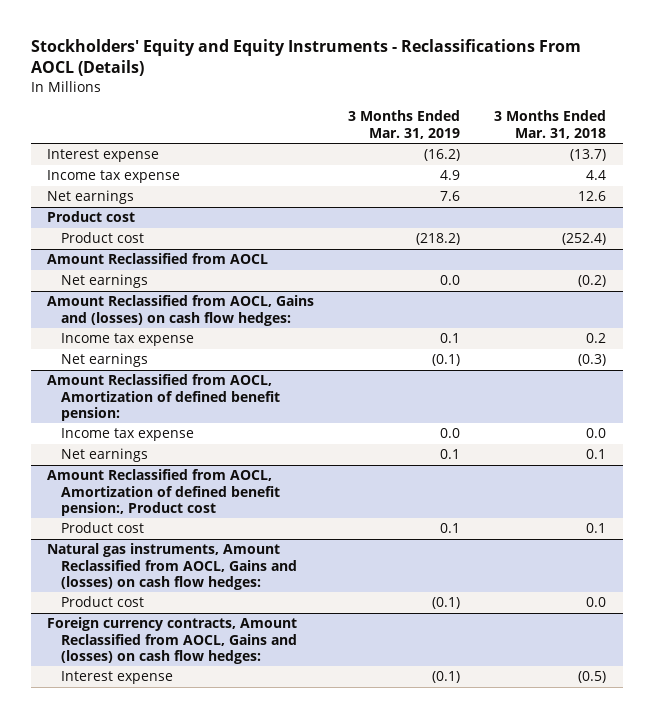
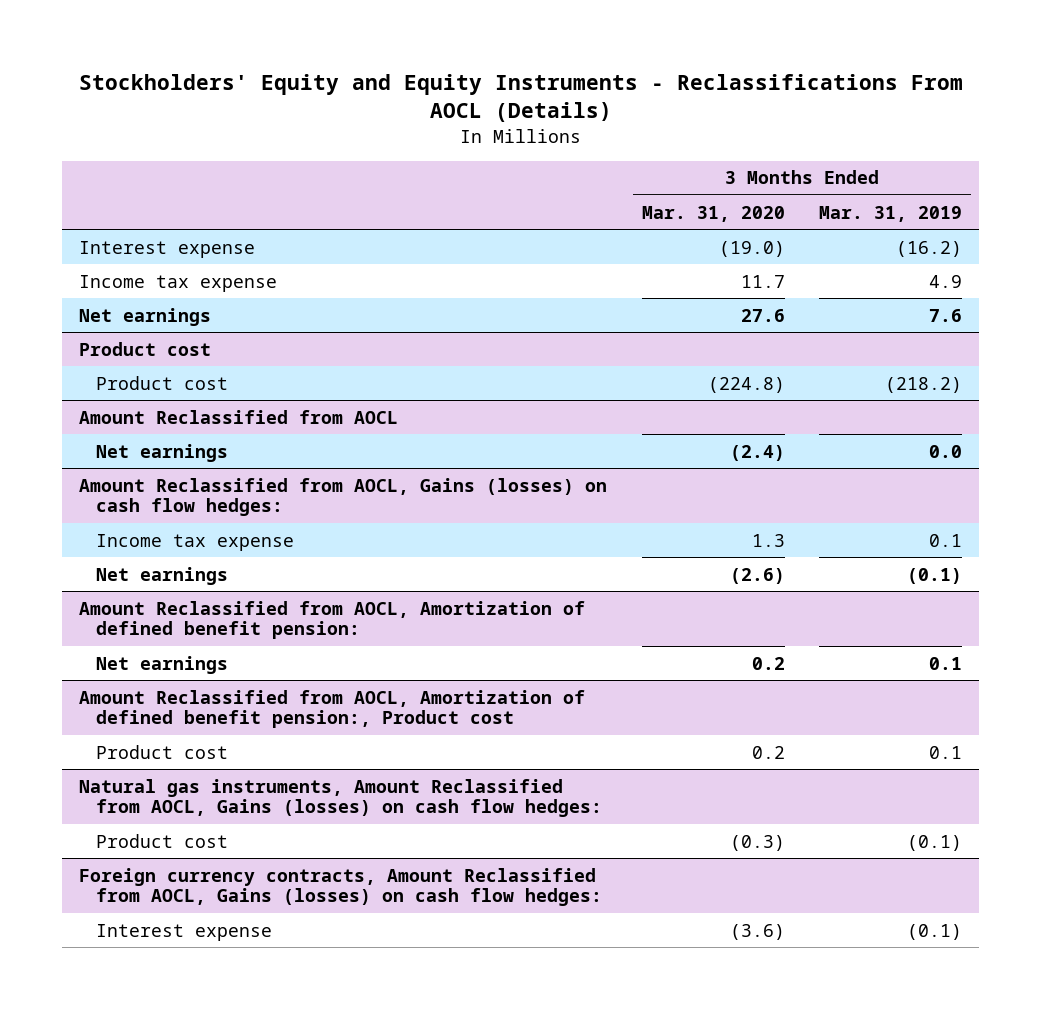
[493,110,606,139] 3 Months Ended Mar. 31, 2018 -> none
none -> [641,205,785,222] Mar. 31, 2020
[47,295,315,326] Amount Reclassified from AOCL, Gains and (losses) on cash flow hedges: -> [79,477,608,517] Amount Reclassified from AOCL, Gains (losses) on cash flow hedges:
[60,428,194,442] Income tax expense -> none
[47,543,297,590] Natural gas instruments, Amount Reclassified from AOCL, Gains and (losses) on cash flow hedges: -> [79,778,602,818] Natural gas instruments, Amount Reclassified from AOCL, Gains (losses) on cash flow hedges:
[47,617,298,664] Foreign currency contracts, Amount Reclassified from AOCL, Gains and (losses) on cash flow hedges: -> [79,867,602,907] Foreign currency contracts, Amount Reclassified from AOCL, Gains (losses) on cash flow hedges:

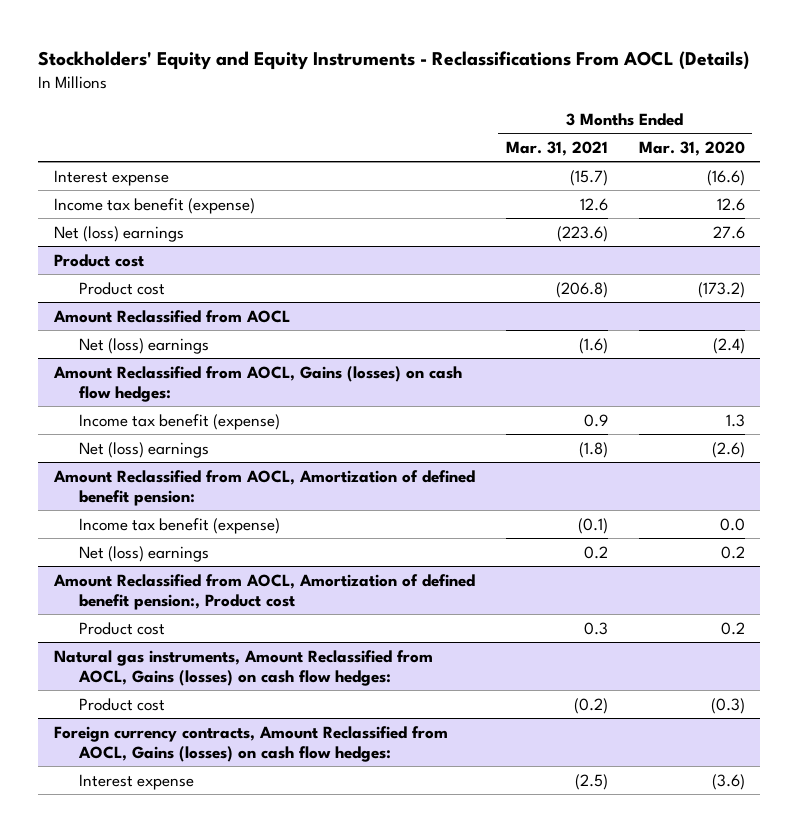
[819,205,963,222] Mar. 31, 2019 -> none
none -> [505,140,608,156] Mar. 31, 2021
[718,240,785,257] (19.0) -> [706,169,745,186] (16.6)
[79,274,278,292] Income tax expense -> [53,197,255,214] Income tax benefit (expense)
[740,274,785,288] 11.7 -> [716,197,745,211] 12.6
[79,307,212,326] Net earnings -> [53,225,184,242] Net (loss) earnings
[707,376,785,393] (224.8) -> [697,281,745,298] (173.2)
[95,443,228,462] Net earnings -> [78,337,209,354] Net (loss) earnings
[95,533,294,551] Income tax expense -> [78,413,280,430] Income tax benefit (expense)
[95,566,228,585] Net earnings -> [78,441,209,458] Net (loss) earnings
none -> [78,517,280,534] Income tax benefit (expense)
[95,655,228,674] Net earnings -> [78,545,209,562] Net (loss) earnings

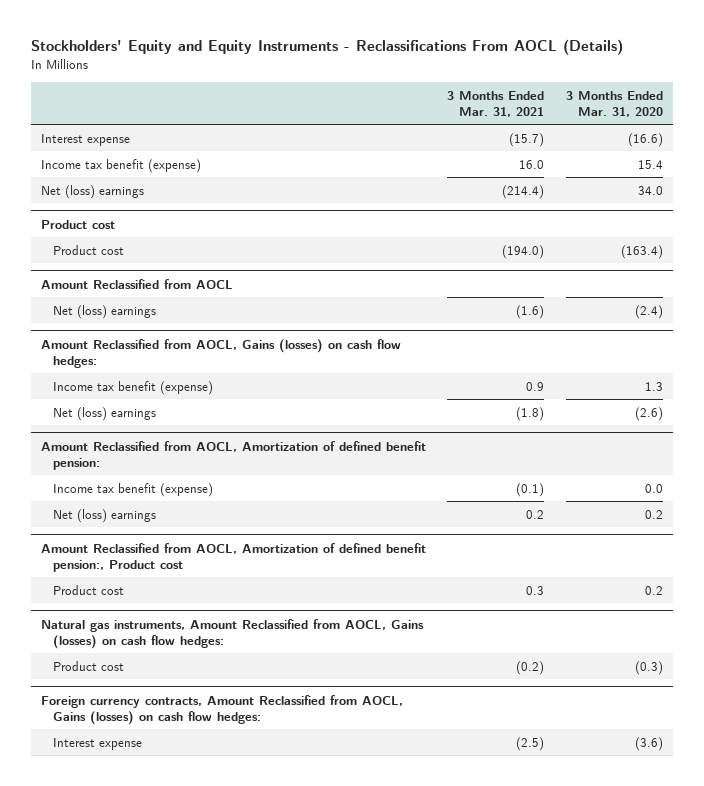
[579,197,608,211] 12.6 -> [519,159,545,169] 16.0
[716,197,745,211] 12.6 -> [637,159,663,169] 15.4
[556,225,608,242] (223.6) -> [502,184,545,199] (214.4)
[712,225,745,239] 27.6 -> [637,185,663,195] 34.0
[555,281,608,298] (206.8) -> [502,244,545,259] (194.0)
[697,281,745,298] (173.2) -> [620,244,663,259] (163.4)

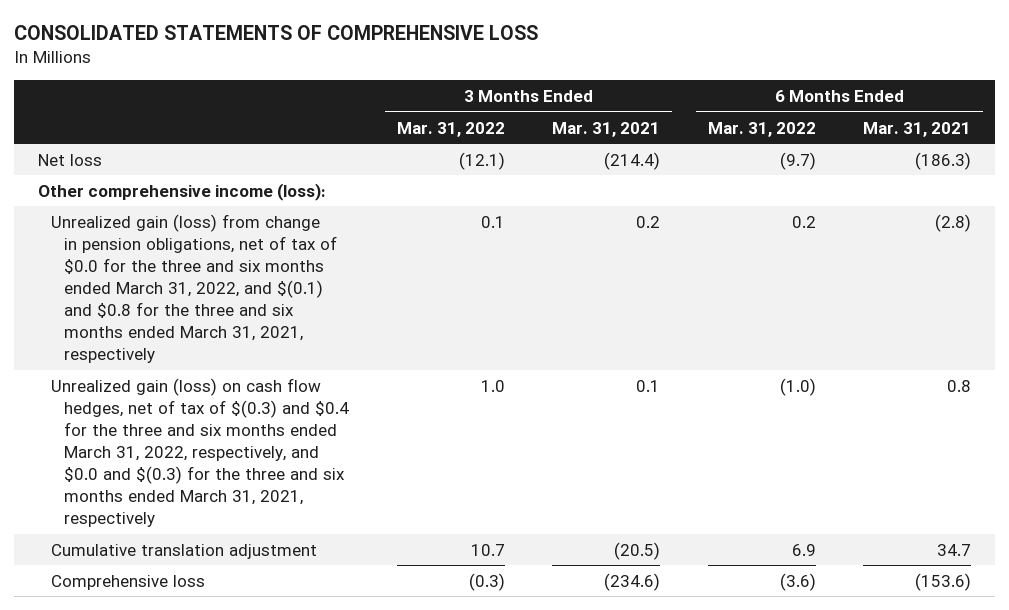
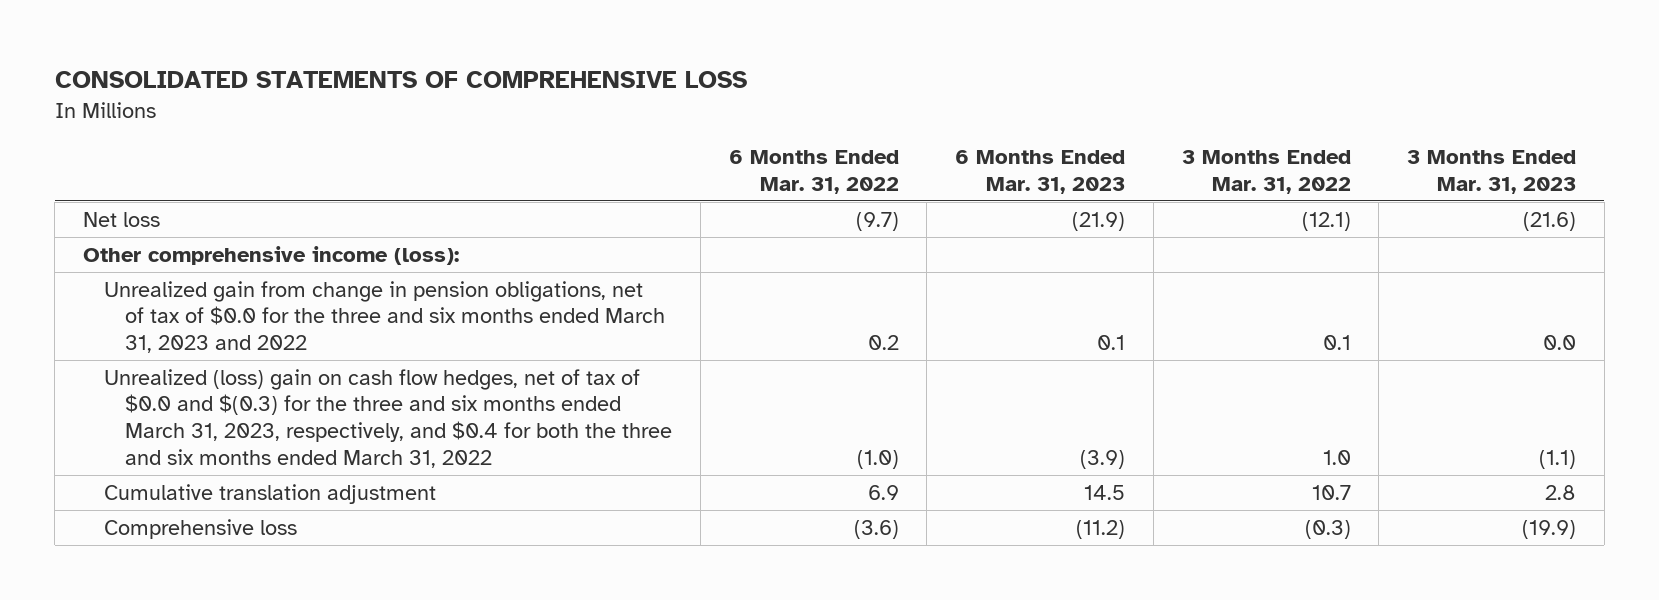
[552,121,661,137] Mar. 31, 2021 -> none
[863,121,972,137] Mar. 31, 2021 -> none
none -> [955,150,1126,195] 6 Months Ended Mar. 31, 2023
none -> [1406,150,1576,195] 3 Months Ended Mar. 31, 2023
[50,213,338,364] Unrealized gain (loss) from change in pension obligations, net of tax of $0.0 for the three and six months ended March 31, 2022, and $(0.1) and $0.8 for the three and six months ended March 31, 2021, respectively -> [104,280,666,354] Unrealized gain from change in pension obligations, net of tax of $0.0 for the three and six months ended March 31, 2023 and 2022
[50,377,350,528] Unrealized gain (loss) on cash flow hedges, net of tax of $(0.3) and $0.4 for the three and six months ended March 31, 2022, respectively, and $0.0 and $(0.3) for the three and six months ended March 31, 2021, respectively -> [104,368,673,468] Unrealized (loss) gain on cash flow hedges, net of tax of $0.0 and $(0.3) for the three and six months ended March 31, 2023, respectively, and $0.4 for both the three and six months ended March 31, 2022

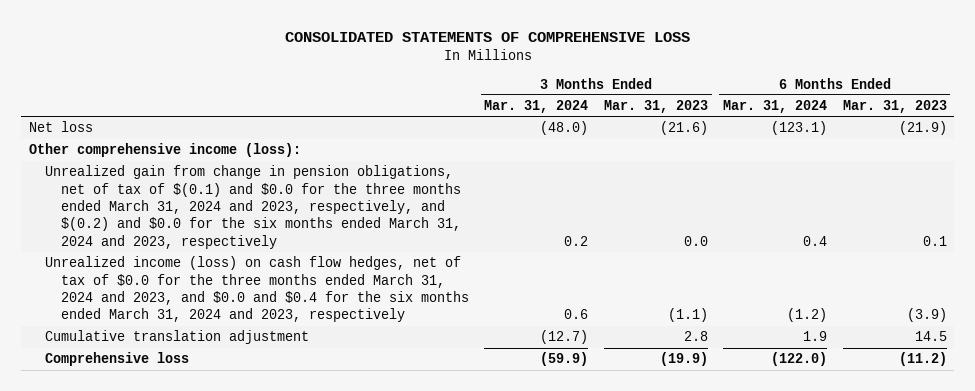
[728,150,899,195] 6 Months Ended Mar. 31, 2022 -> none
[1181,150,1351,195] 3 Months Ended Mar. 31, 2022 -> none
none -> [484,100,589,114] Mar. 31, 2024
none -> [723,100,828,114] Mar. 31, 2024
[104,280,666,354] Unrealized gain from change in pension obligations, net of tax of $0.0 for the three and six months ended March 31, 2023 and 2022 -> [44,165,462,249] Unrealized gain from change in pension obligations, net of tax of $(0.1) and $0.0 for the three months ended March 31, 2024 and 2023, respectively, and $(0.2) and $0.0 for the six months ended March 31, 2024 and 2023, respectively
[104,368,673,468] Unrealized (loss) gain on cash flow hedges, net of tax of $0.0 and $(0.3) for the three and six months ended March 31, 2023, respectively, and $0.4 for both the three and six months ended March 31, 2022 -> [44,256,470,323] Unrealized income (loss) on cash flow hedges, net of tax of $0.0 for the three months ended March 31, 2024 and 2023, and $0.0 and $0.4 for the six months ended March 31, 2024 and 2023, respectively

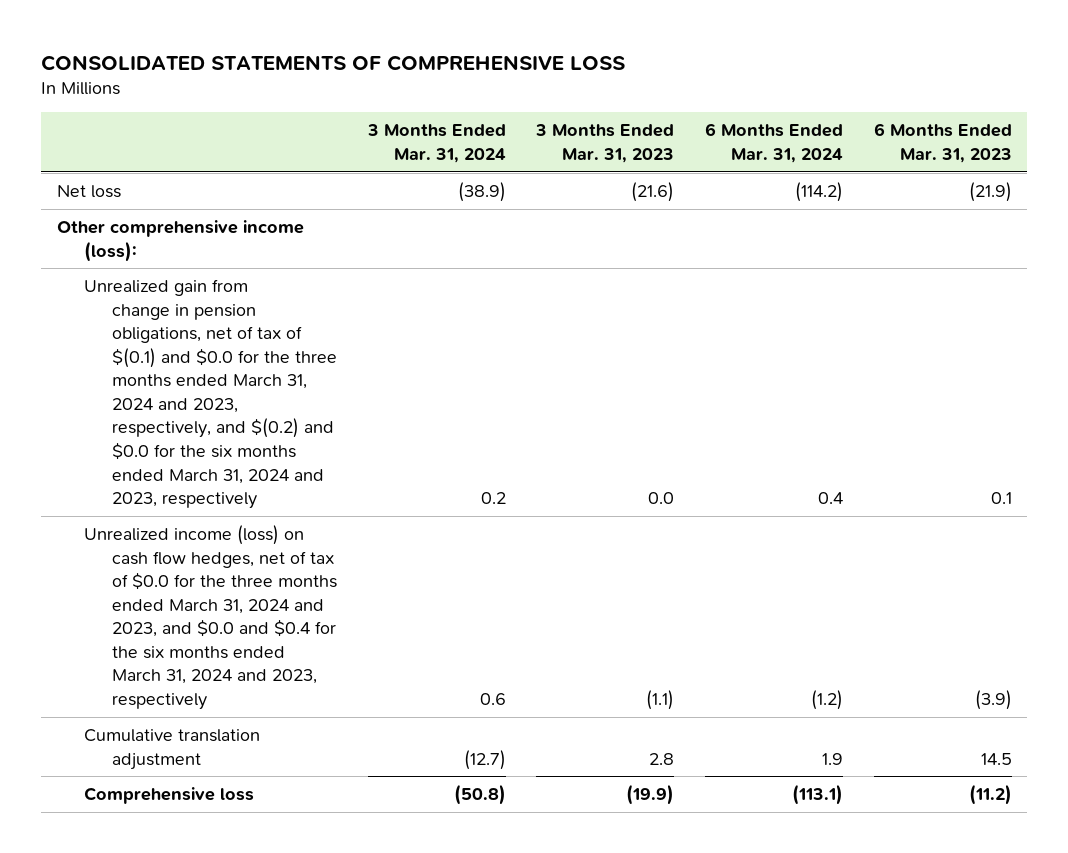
[540,121,589,136] (48.0) -> [457,182,506,203] (38.9)
[771,121,828,136] (123.1) -> [794,182,843,203] (114.2)
[540,352,589,367] (59.9) -> [453,784,506,806] (50.8)
[771,352,828,367] (122.0) -> [791,784,843,806] (113.1)

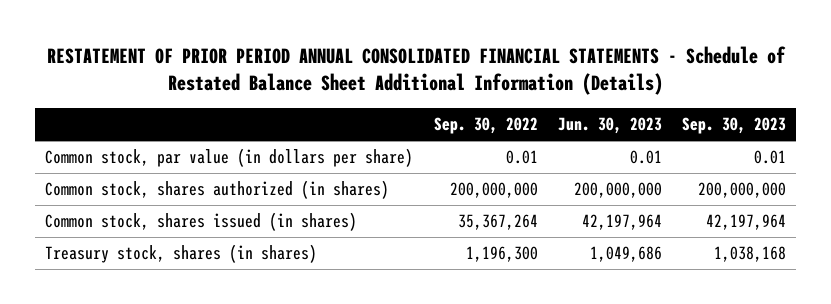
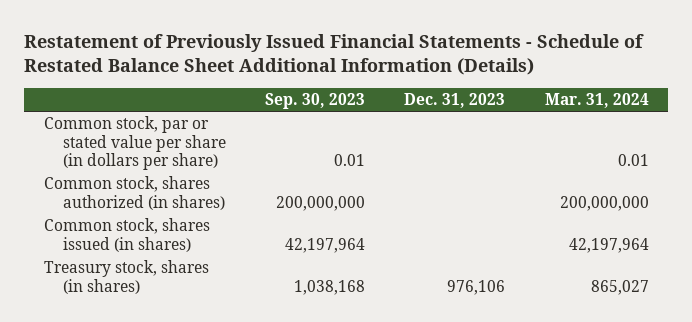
[46,45,786,96] RESTATEMENT OF PRIOR PERIOD ANNUAL CONSOLIDATED FINANCIAL STATEMENTS - Schedule of Restated Balance Sheet Additional Information (Details) -> [23,33,644,76] Restatement of Previously Issued Financial Statements - Schedule of Restated Balance Sheet Additional Information (Details)
[433,117,538,135] Sep. 30, 2022 -> none
[557,117,662,135] Jun. 30, 2023 -> none
none -> [404,92,506,108] Dec. 31, 2023
none -> [544,92,649,108] Mar. 31, 2024
[45,148,414,168] Common stock, par value (in dollars per share) -> [43,116,226,170] Common stock, par or stated value per share (in dollars per share)

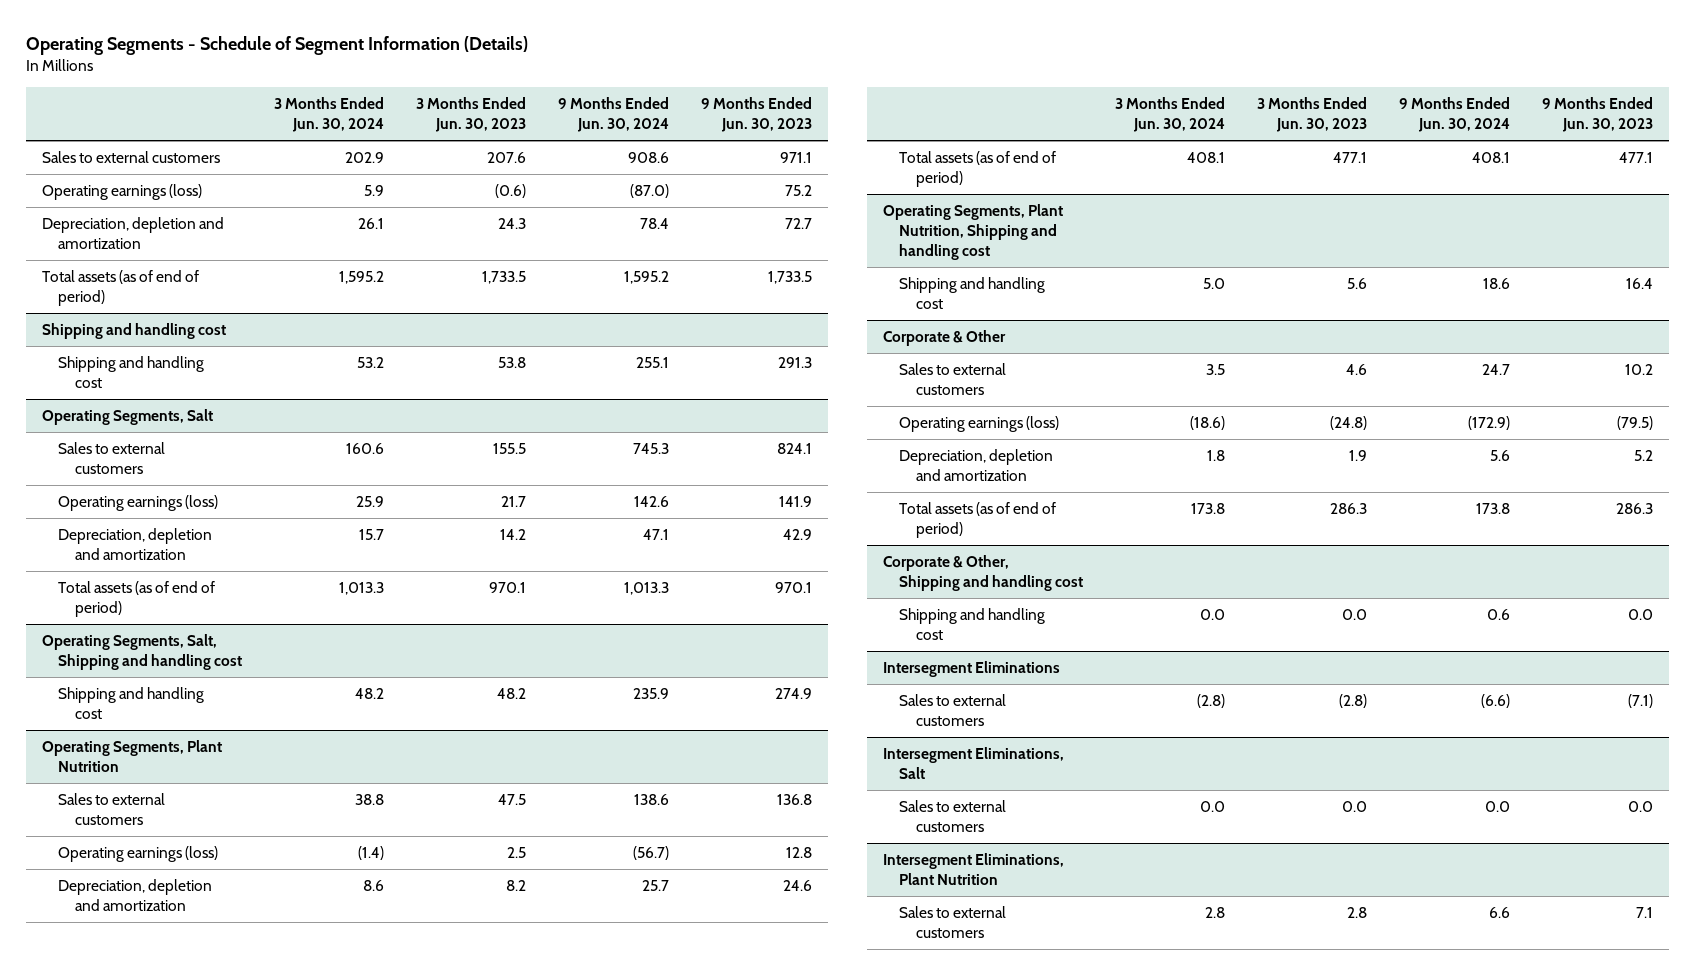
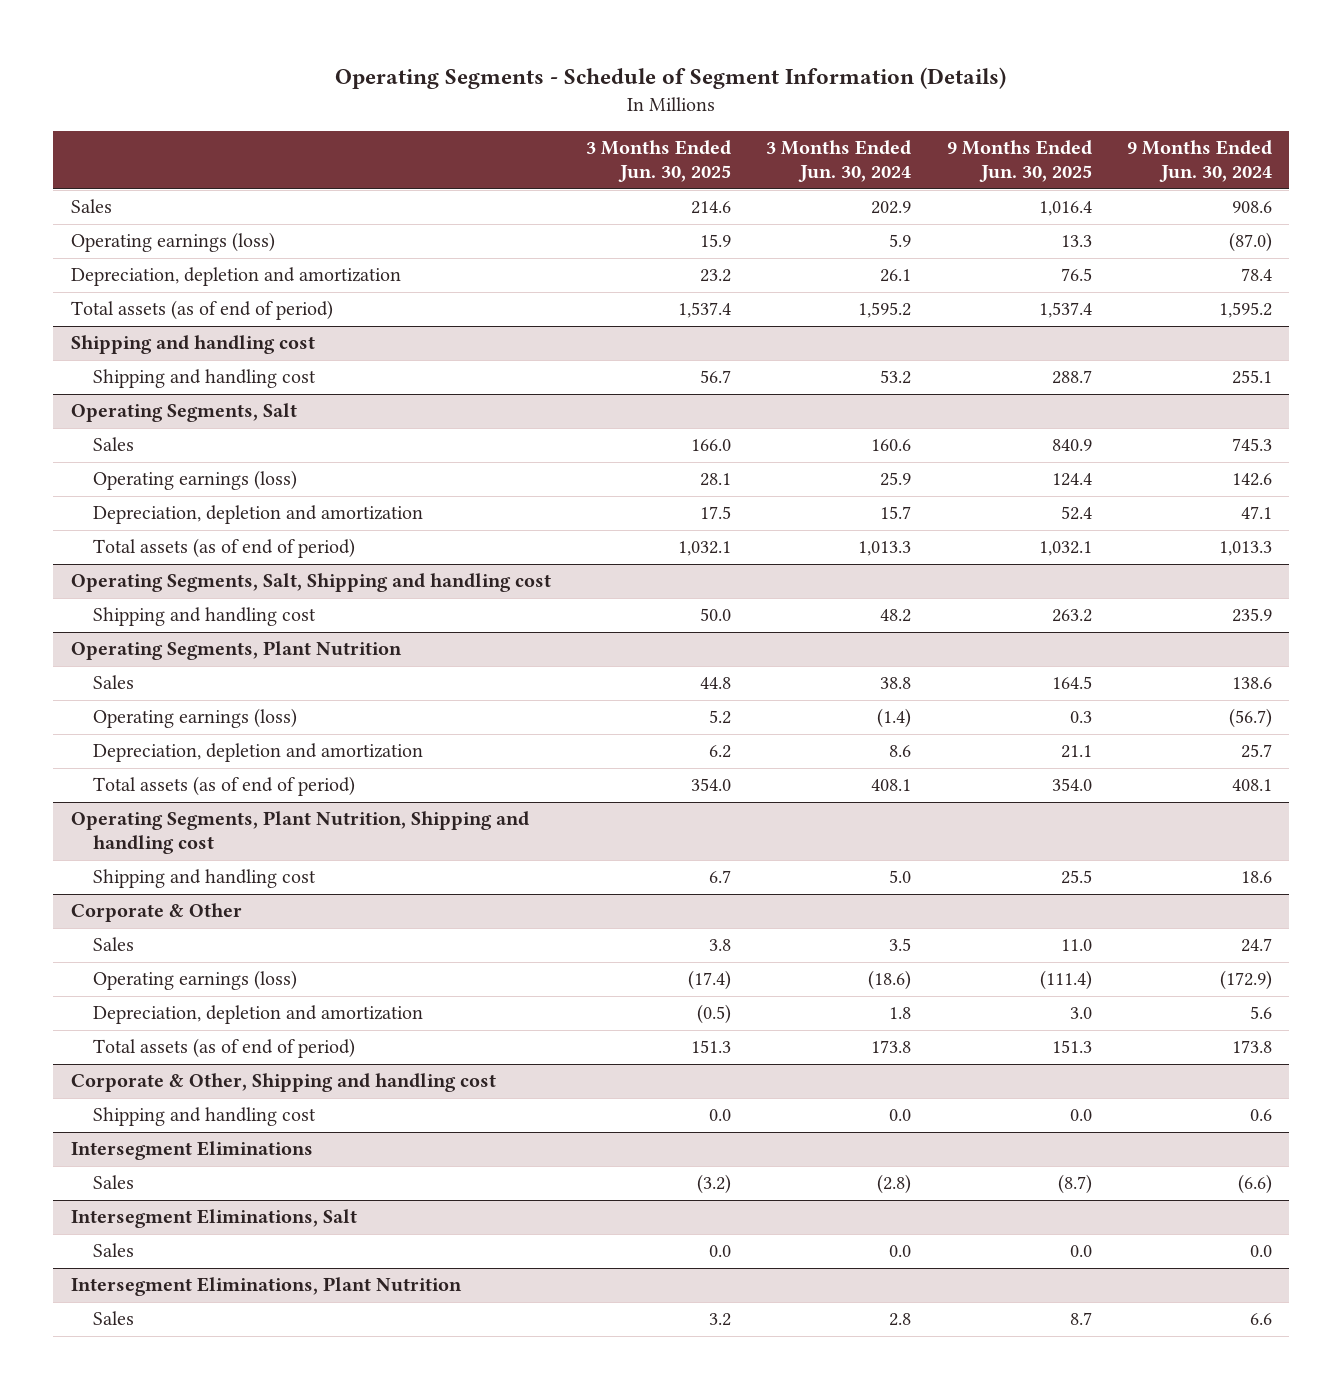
[416,96,527,133] 3 Months Ended Jun. 30, 2023 -> none
[700,96,812,133] 9 Months Ended Jun. 30, 2023 -> none
none -> [585,140,731,183] 3 Months Ended Jun. 30, 2025
none -> [946,140,1092,183] 9 Months Ended Jun. 30, 2025
[41,150,220,163] Sales to external customers -> [70,199,112,214] Sales
[58,441,166,475] Sales to external customers -> [93,437,135,452] Sales
[58,792,166,826] Sales to external customers -> [93,675,135,690] Sales
[899,362,1007,396] Sales to external customers -> [93,937,135,952] Sales
[899,693,1007,727] Sales to external customers -> [93,1175,135,1190] Sales
[899,799,1007,833] Sales to external customers -> [93,1243,135,1258] Sales
[899,905,1007,939] Sales to external customers -> [93,1311,135,1326] Sales

